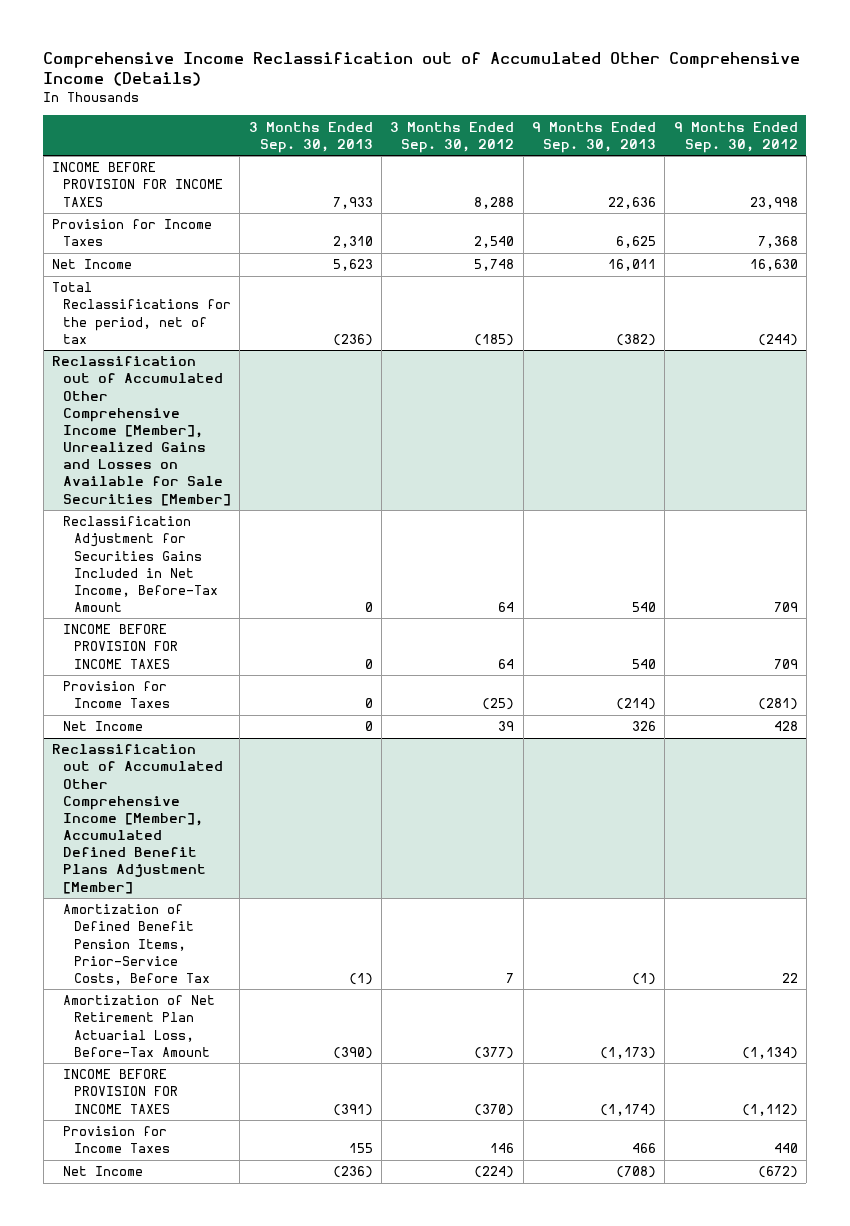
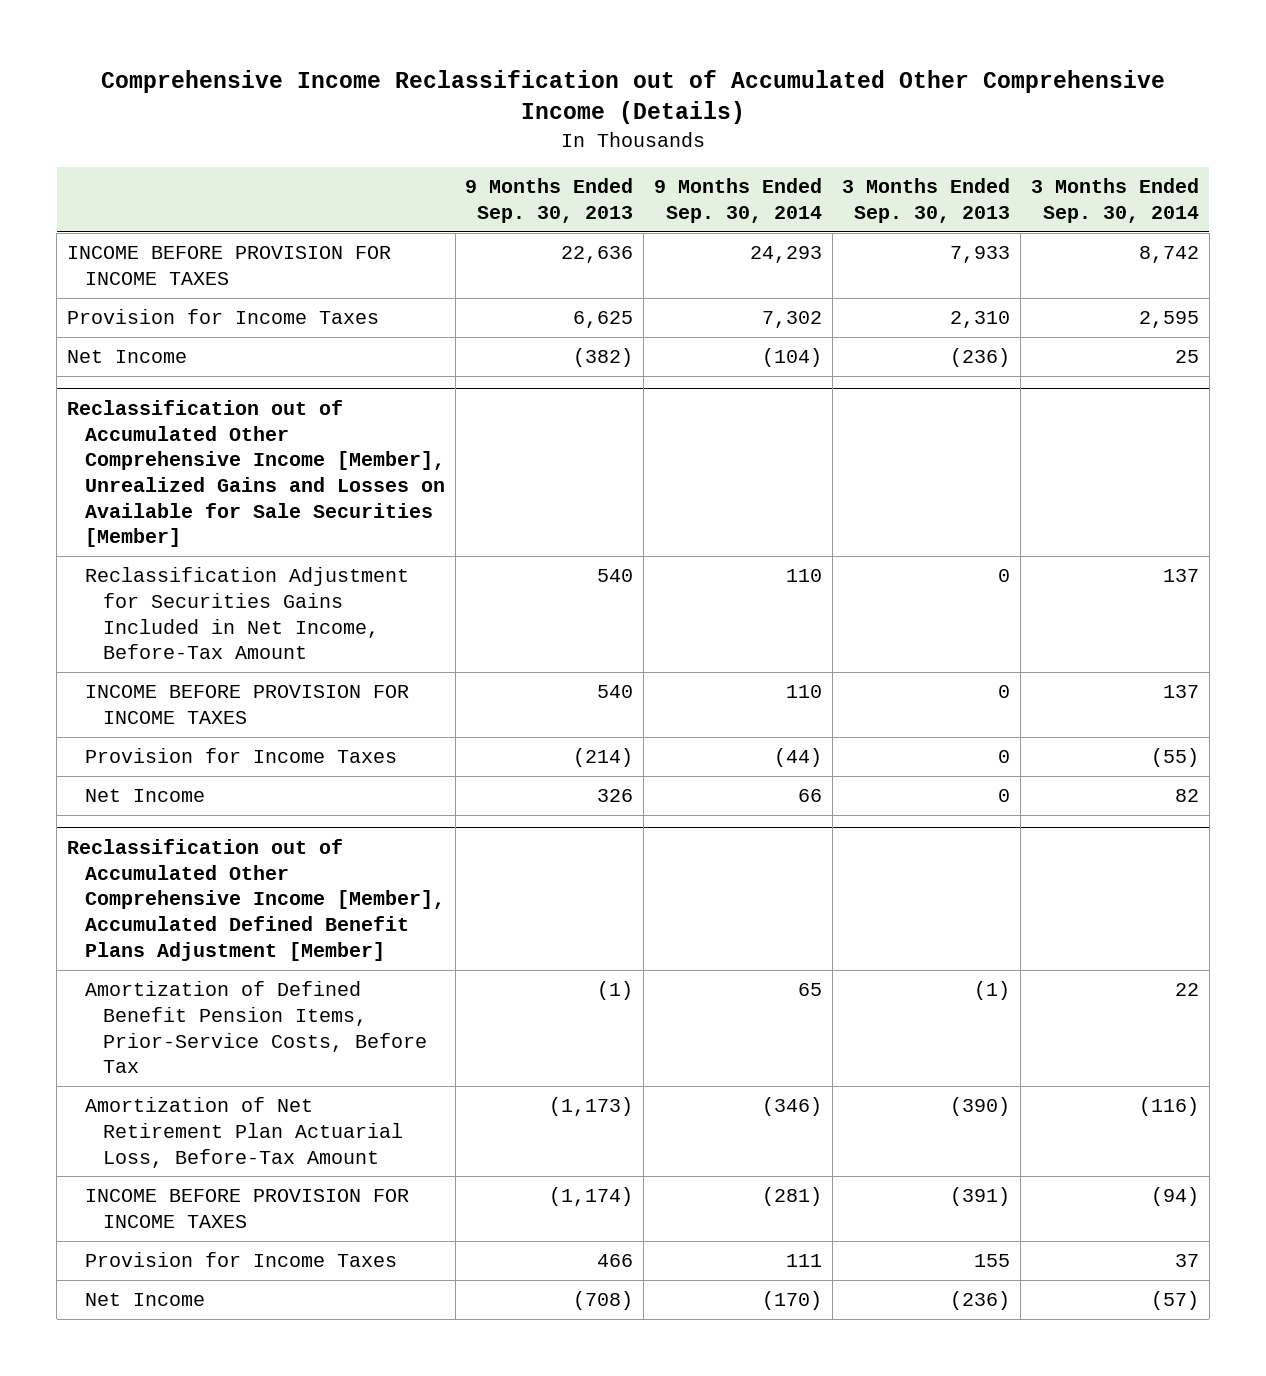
[390,121,515,153] 3 Months Ended Sep. 30, 2012 -> none
[673,121,798,153] 9 Months Ended Sep. 30, 2012 -> none
none -> [653,178,822,223] 9 Months Ended Sep. 30, 2014
none -> [1030,178,1199,223] 3 Months Ended Sep. 30, 2014
[52,282,231,344] Total Reclassifications for the period, net of tax -> none
[332,259,373,272] 5,623 -> [950,348,1011,368] (236)
[607,259,656,272] 16,011 -> [573,348,634,368] (382)

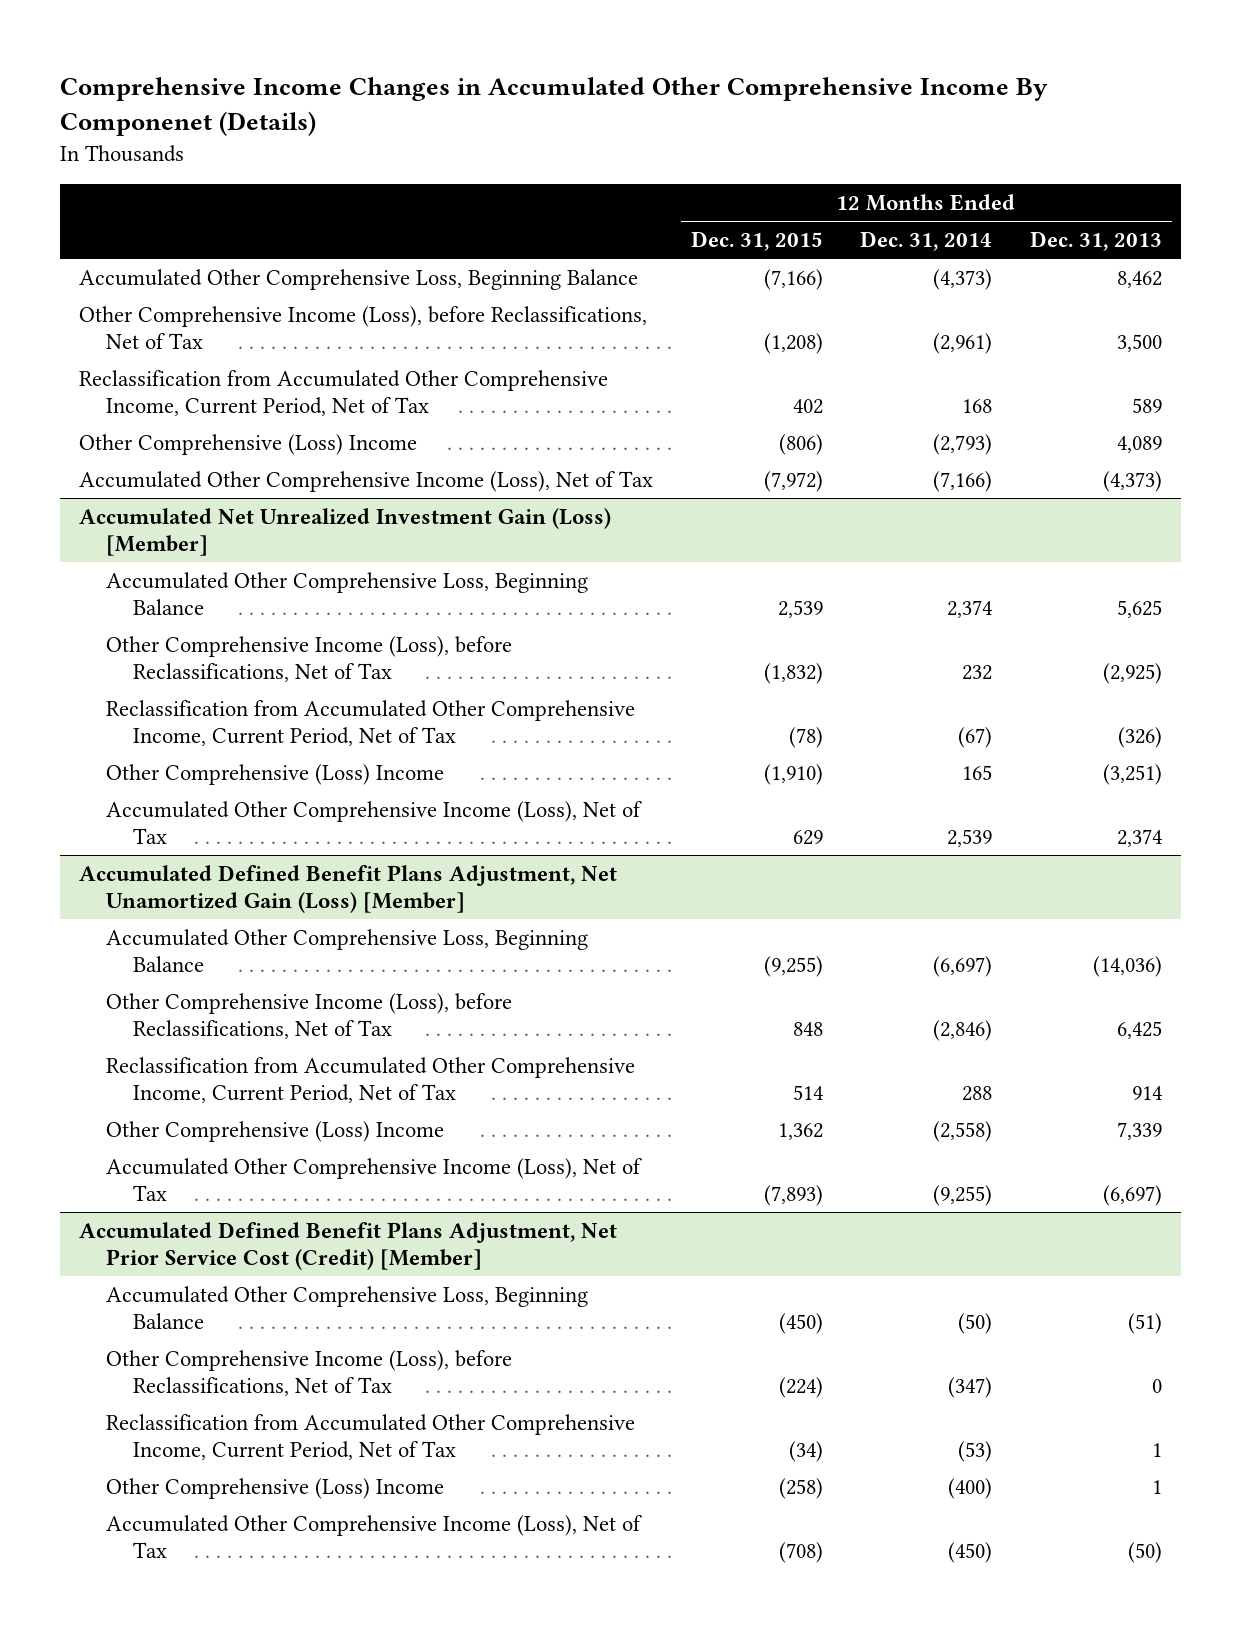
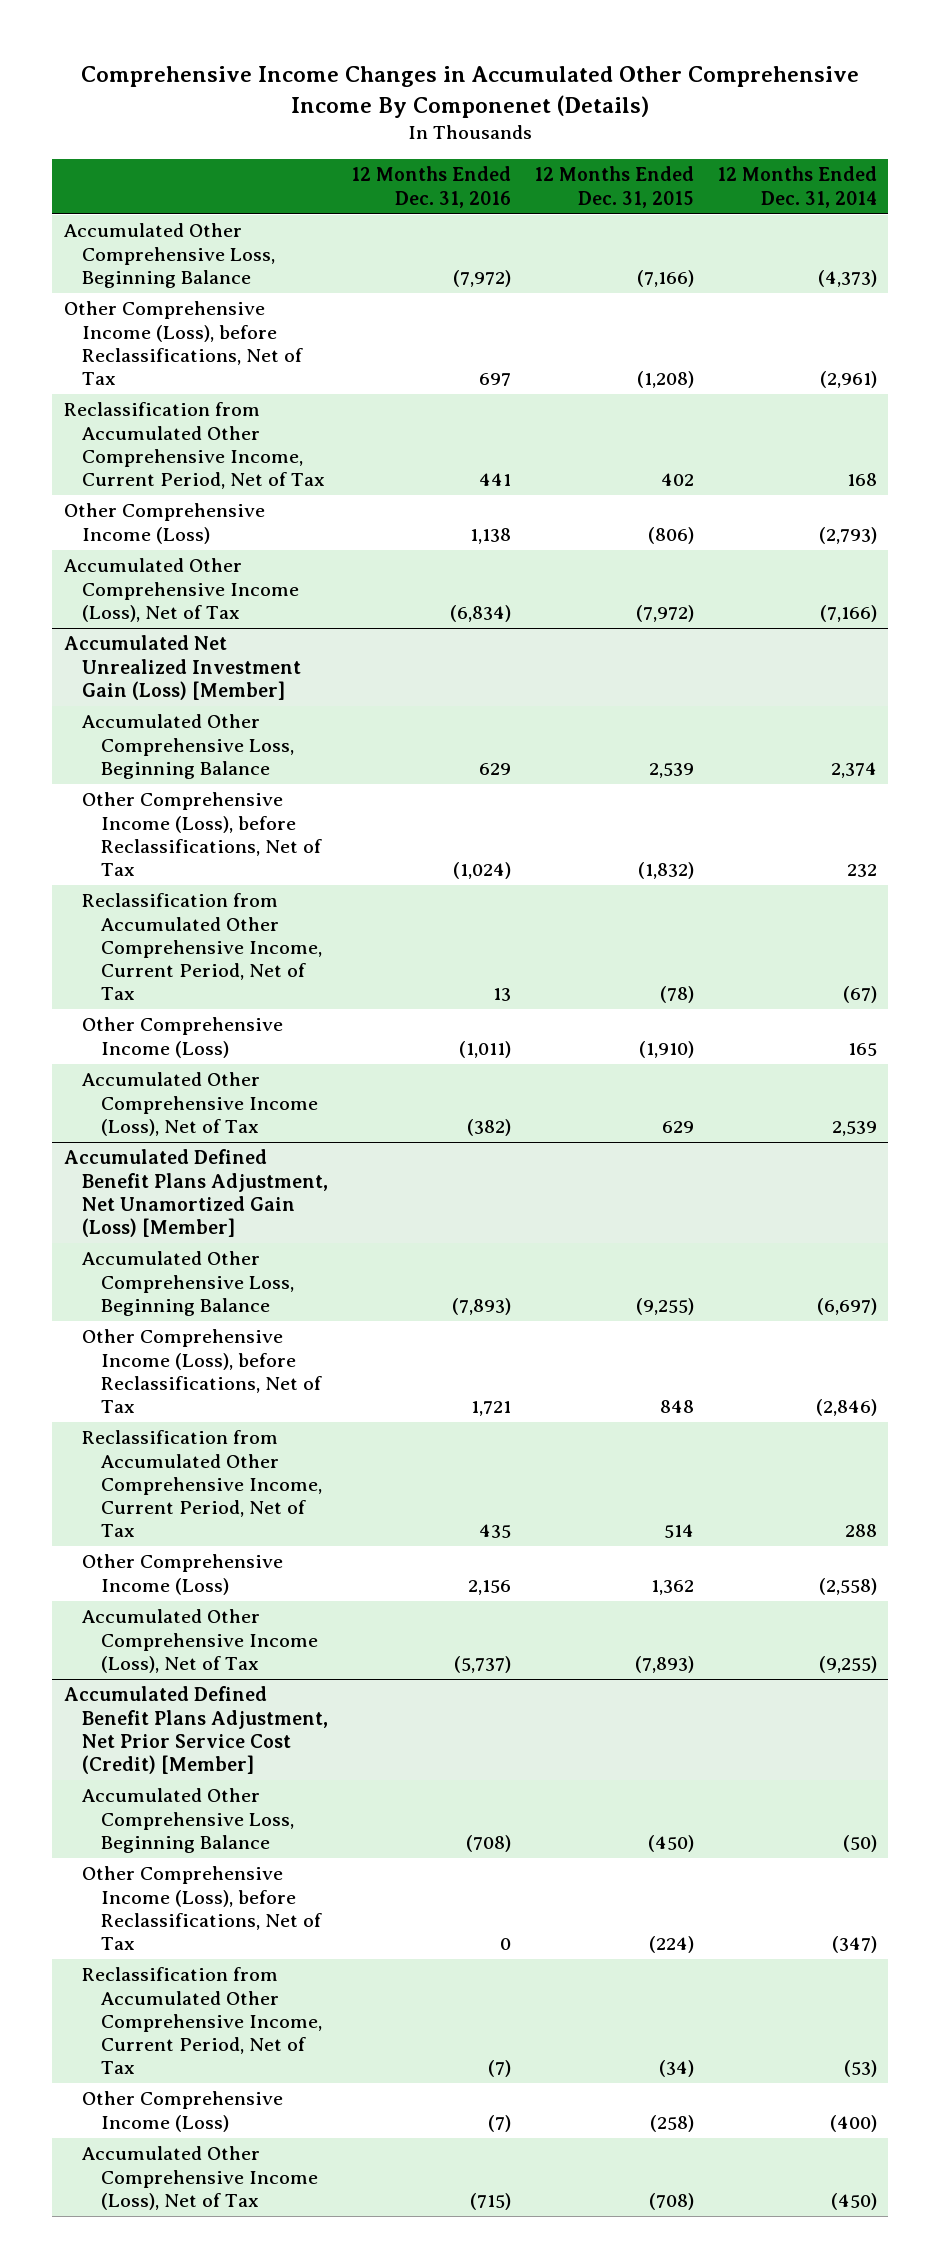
[1030,231,1163,252] Dec. 31, 2013 -> none
none -> [350,166,511,208] 12 Months Ended Dec. 31, 2016
[78,434,417,456] Other Comprehensive (Loss) Income -> [63,503,265,544] Other Comprehensive Income (Loss)
[105,764,444,786] Other Comprehensive (Loss) Income -> [82,1017,284,1058] Other Comprehensive Income (Loss)
[105,1121,444,1143] Other Comprehensive (Loss) Income -> [82,1554,284,1595] Other Comprehensive Income (Loss)
[105,1478,444,1500] Other Comprehensive (Loss) Income -> [82,2091,284,2132] Other Comprehensive Income (Loss)

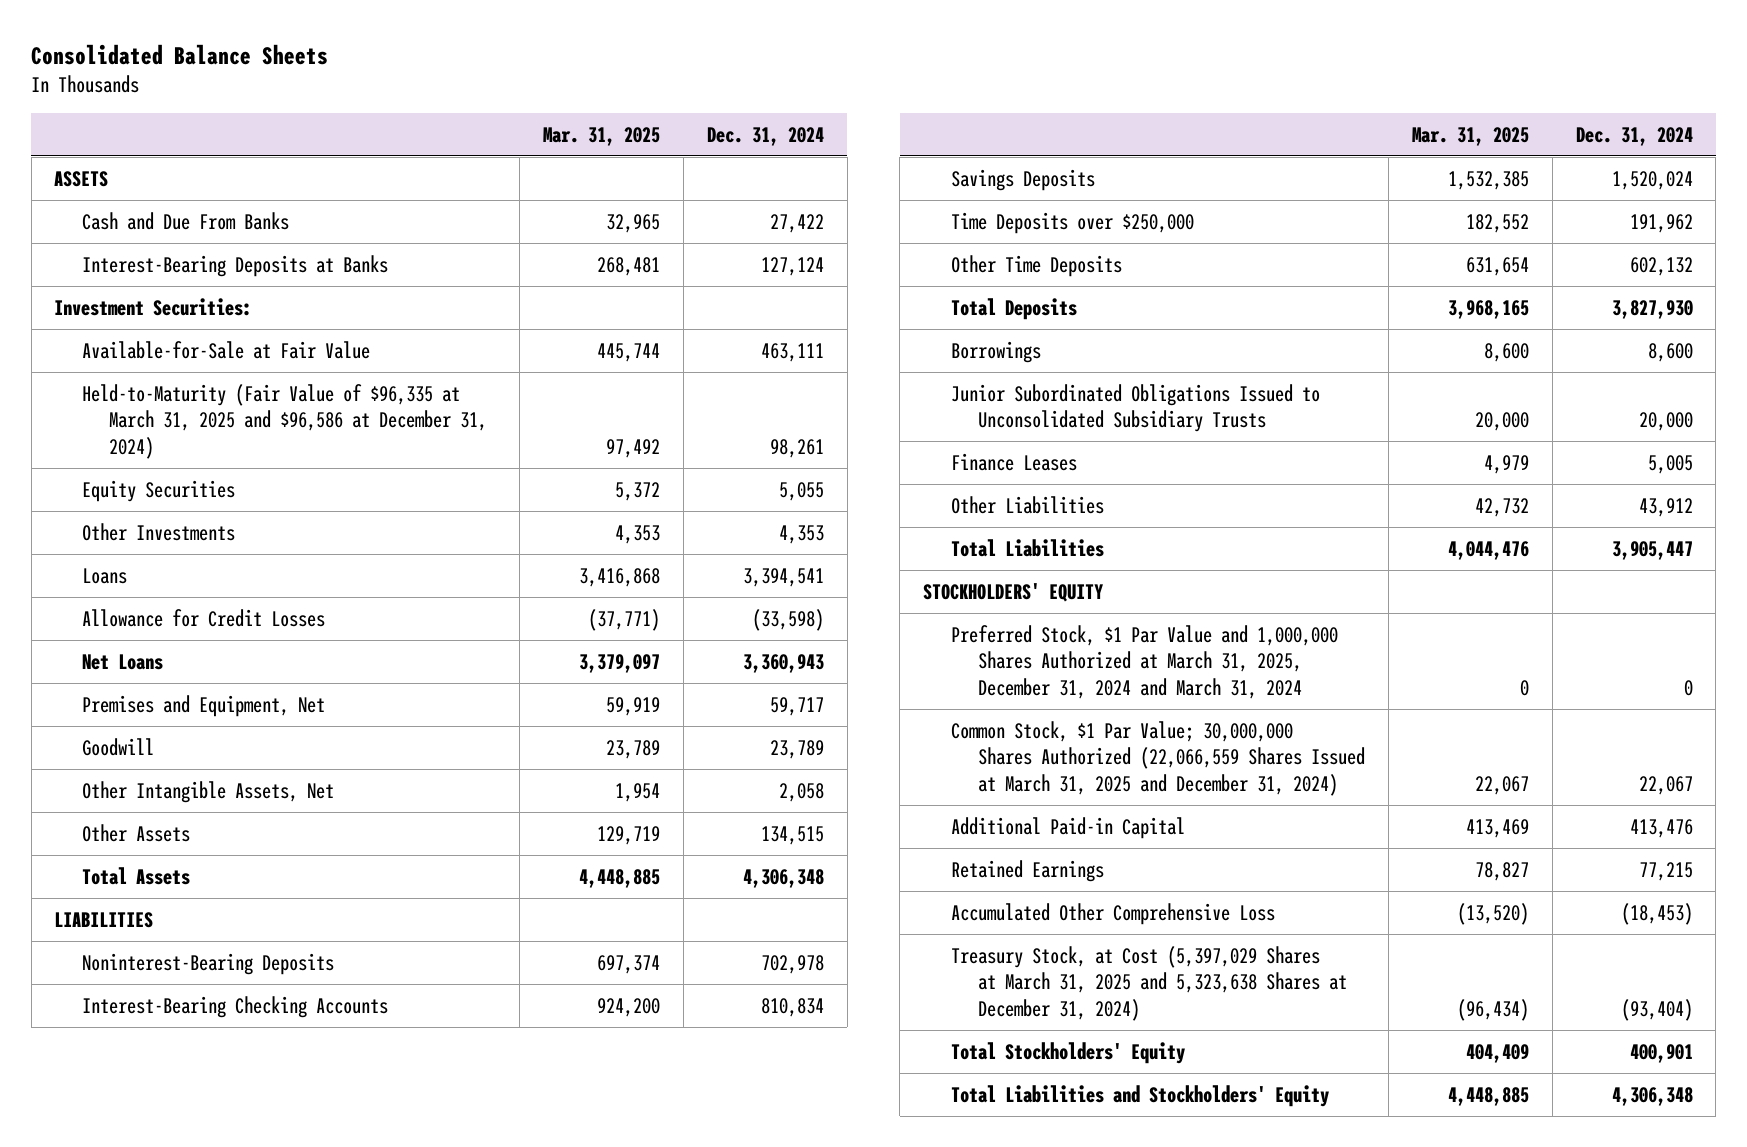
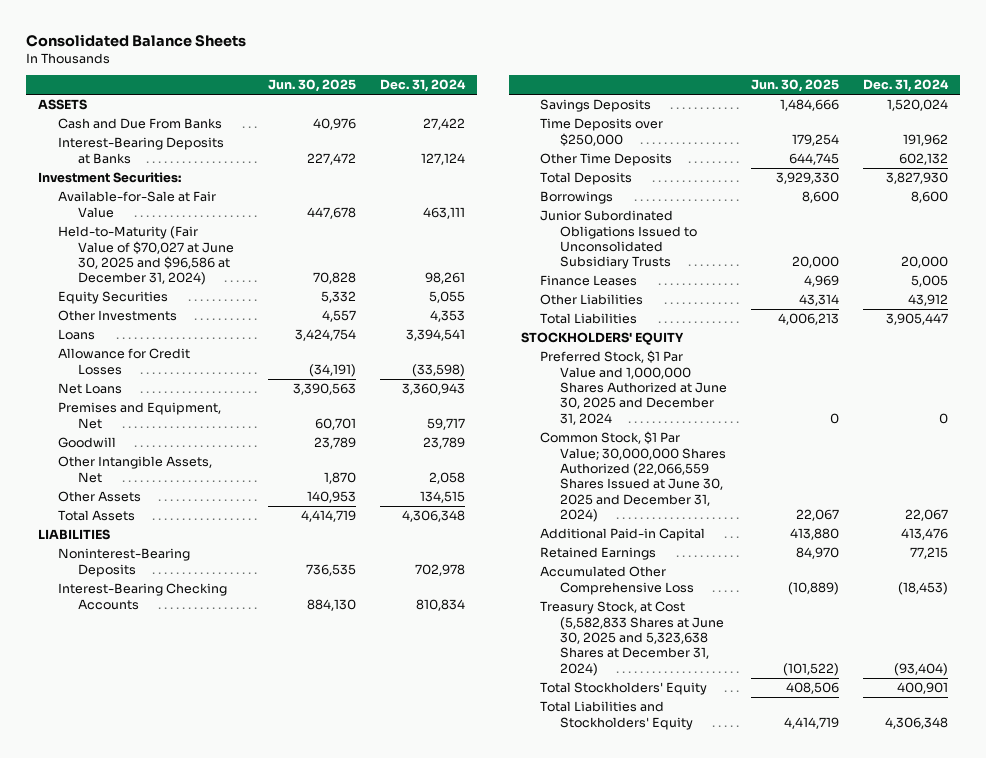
[543,126,661,146] Mar. 31, 2025 -> none
none -> [268,79,357,93] Jun. 30, 2025
[81,383,488,459] Held-to-Maturity (Fair Value of $96,335 at March 31, 2025 and $96,586 at December 31, 2024) -> [57,226,234,286] Held-to-Maturity (Fair Value of $70,027 at June 30, 2025 and $96,586 at December 31, 2024)
[950,624,1338,699] Preferred Stock, $1 Par Value and 1,000,000 Shares Authorized at March 31, 2025, December 31, 2024 and March 31, 2024 -> [540,350,728,425] Preferred Stock, $1 Par Value and 1,000,000 Shares Authorized at June 30, 2025 and December 31, 2024
[950,720,1365,796] Common Stock, $1 Par Value; 30,000,000 Shares Authorized (22,066,559 Shares Issued at March 31, 2025 and December 31, 2024) -> [540,431,727,522] Common Stock, $1 Par Value; 30,000,000 Shares Authorized (22,066,559 Shares Issued at June 30, 2025 and December 31, 2024)
[950,945,1347,1021] Treasury Stock, at Cost (5,397,029 Shares at March 31, 2025 and 5,323,638 Shares at December 31, 2024) -> [540,601,725,676] Treasury Stock, at Cost (5,582,833 Shares at June 30, 2025 and 5,323,638 Shares at December 31, 2024)

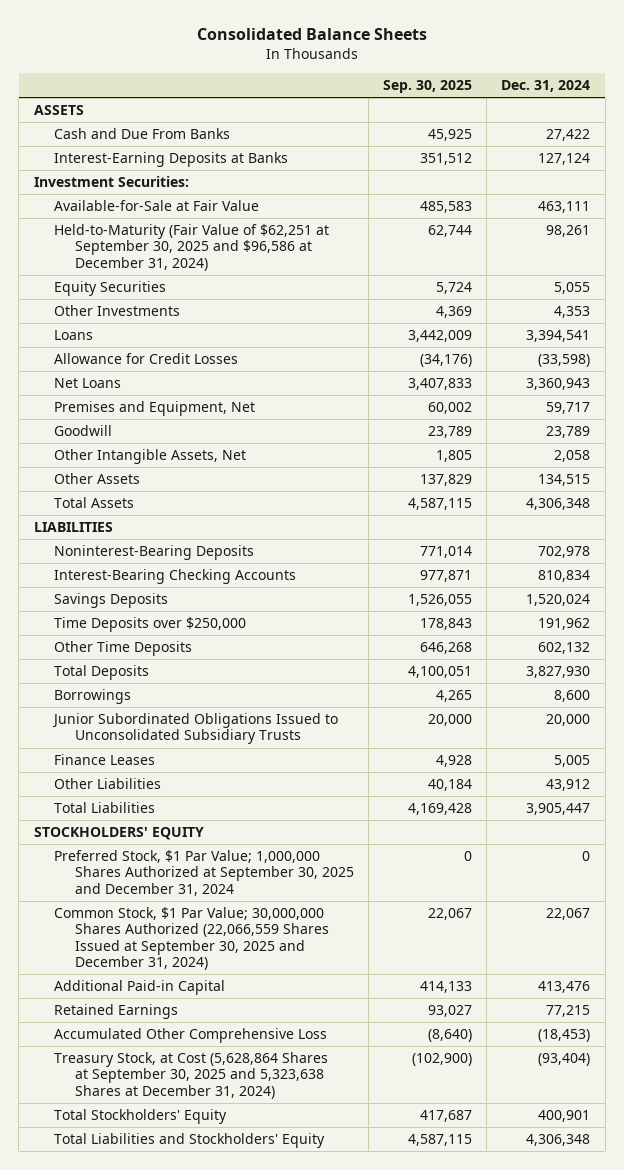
[268,79,357,93] Jun. 30, 2025 -> none
none -> [383,80,473,94] Sep. 30, 2025
[57,137,224,164] Interest-Bearing Deposits at Banks -> [54,152,289,168] Interest-Earning Deposits at Banks
[57,226,234,286] Held-to-Maturity (Fair Value of $70,027 at June 30, 2025 and $96,586 at December 31, 2024) -> [54,224,330,271] Held-to-Maturity (Fair Value of $62,251 at September 30, 2025 and $96,586 at December 31, 2024)
[540,350,728,425] Preferred Stock, $1 Par Value and 1,000,000 Shares Authorized at June 30, 2025 and December 31, 2024 -> [54,850,354,896] Preferred Stock, $1 Par Value; 1,000,000 Shares Authorized at September 30, 2025 and December 31, 2024
[540,431,727,522] Common Stock, $1 Par Value; 30,000,000 Shares Authorized (22,066,559 Shares Issued at June 30, 2025 and December 31, 2024) -> [54,907,329,971] Common Stock, $1 Par Value; 30,000,000 Shares Authorized (22,066,559 Shares Issued at September 30, 2025 and December 31, 2024)
[540,601,725,676] Treasury Stock, at Cost (5,582,833 Shares at June 30, 2025 and 5,323,638 Shares at December 31, 2024) -> [54,1052,329,1099] Treasury Stock, at Cost (5,628,864 Shares at September 30, 2025 and 5,323,638 Shares at December 31, 2024)

